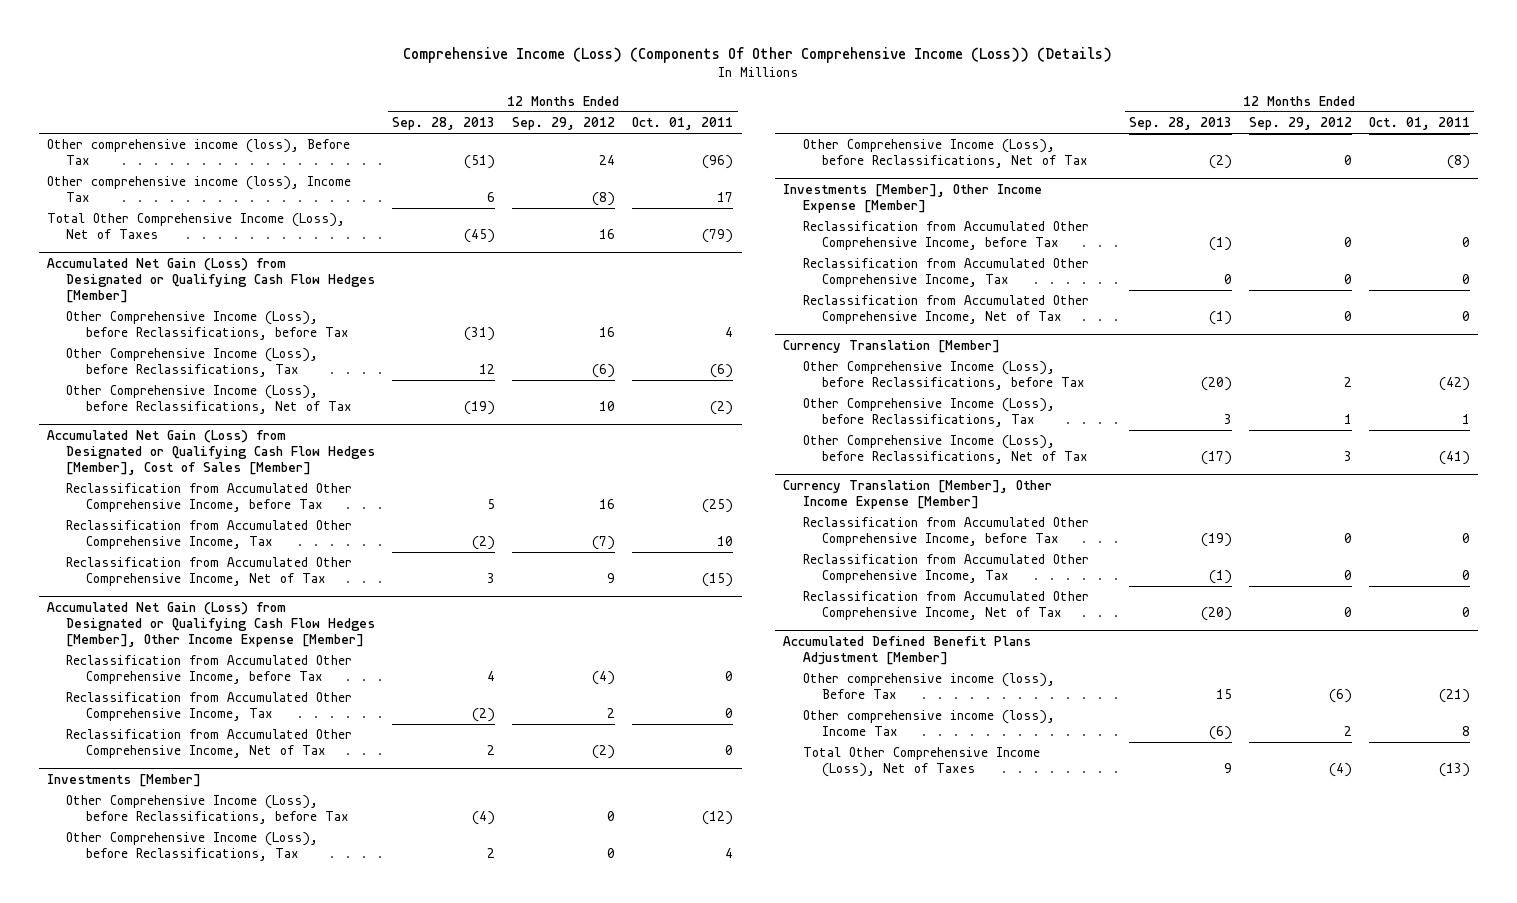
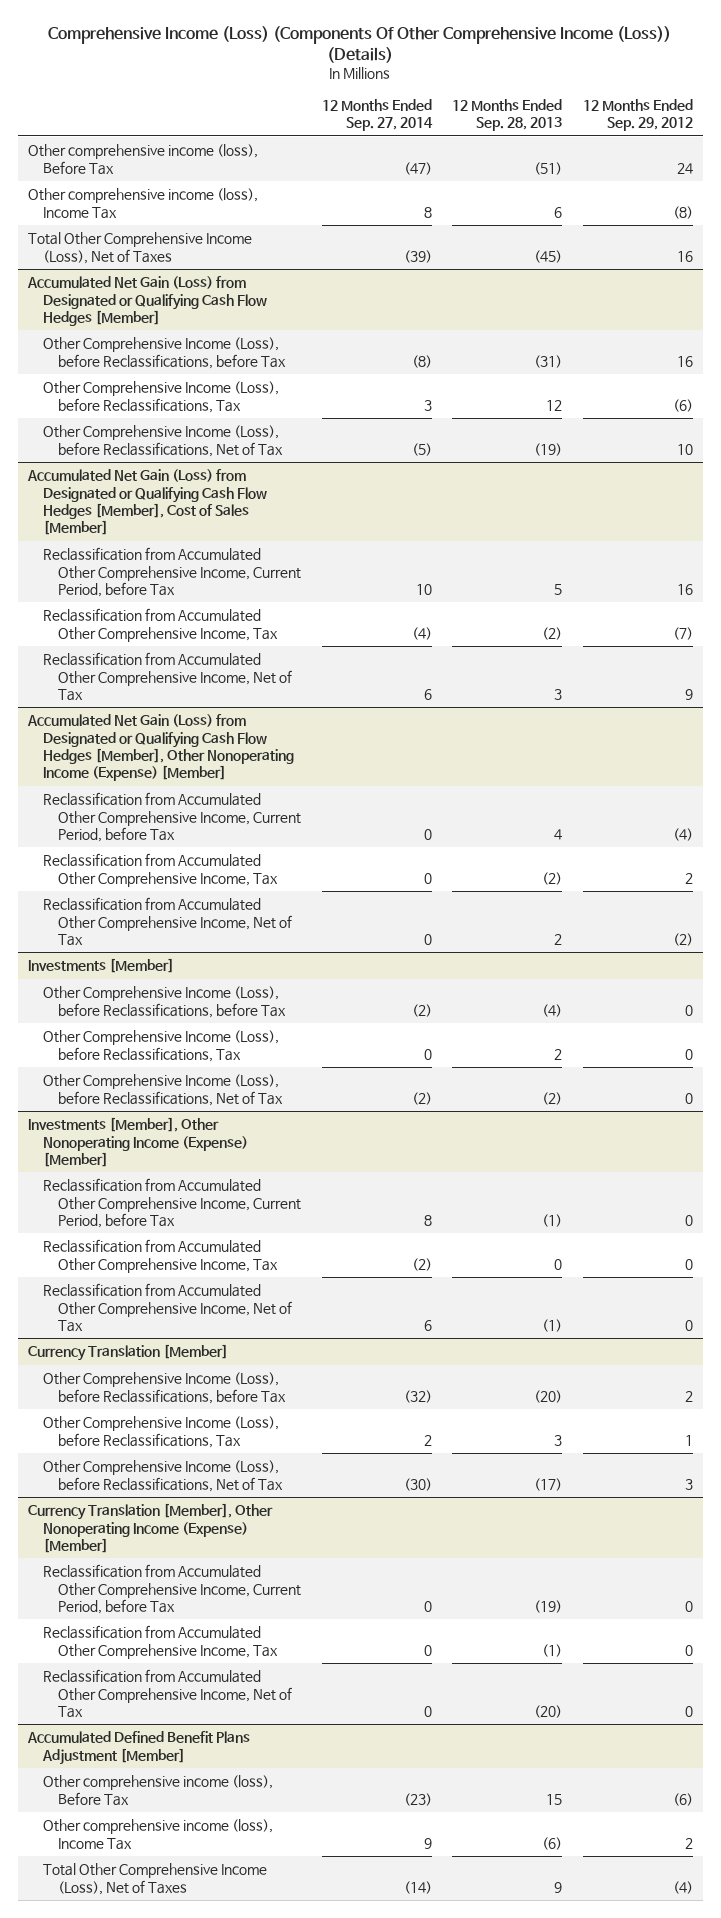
[632,117,734,131] Oct. 01, 2011 -> none
none -> [321,98,433,132] 12 Months Ended Sep. 27, 2014
[66,483,353,513] Reclassification from Accumulated Other Comprehensive Income, before Tax -> [43,547,302,597] Reclassification from Accumulated Other Comprehensive Income, Current Period, before Tax
[47,602,376,647] Accumulated Net Gain (Loss) from Designated or Qualifying Cash Flow Hedges [Member], Other Income Expense [Member] -> [26,714,295,782] Accumulated Net Gain (Loss) from Designated or Qualifying Cash Flow Hedges [Member], Other Nonoperating Income (Expense) [Member]
[66,655,353,685] Reclassification from Accumulated Other Comprehensive Income, before Tax -> [43,792,302,842] Reclassification from Accumulated Other Comprehensive Income, Current Period, before Tax
[783,184,1043,214] Investments [Member], Other Income Expense [Member] -> [27,1117,249,1167] Investments [Member], Other Nonoperating Income (Expense) [Member]
[802,221,1089,251] Reclassification from Accumulated Other Comprehensive Income, before Tax -> [43,1178,302,1228] Reclassification from Accumulated Other Comprehensive Income, Current Period, before Tax
[783,480,1053,510] Currency Translation [Member], Other Income Expense [Member] -> [27,1503,273,1553] Currency Translation [Member], Other Nonoperating Income (Expense) [Member]
[802,517,1089,547] Reclassification from Accumulated Other Comprehensive Income, before Tax -> [43,1564,302,1614] Reclassification from Accumulated Other Comprehensive Income, Current Period, before Tax

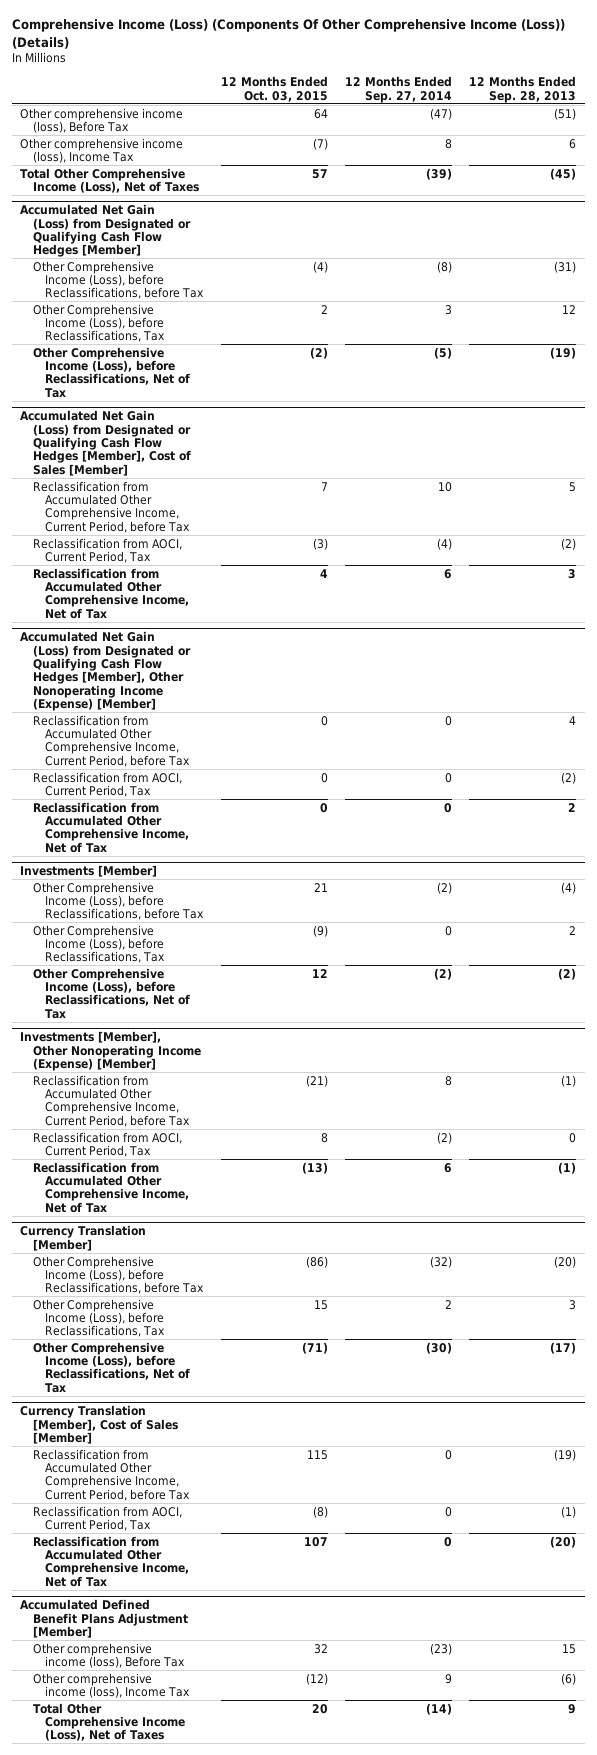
[582,98,693,132] 12 Months Ended Sep. 29, 2012 -> none
none -> [220,76,328,102] 12 Months Ended Oct. 03, 2015
[43,608,279,642] Reclassification from Accumulated Other Comprehensive Income, Tax -> none
none -> [32,537,182,563] Reclassification from AOCI, Current Period, Tax
[43,853,279,887] Reclassification from Accumulated Other Comprehensive Income, Tax -> none
none -> [32,771,182,797] Reclassification from AOCI, Current Period, Tax
[43,1239,279,1273] Reclassification from Accumulated Other Comprehensive Income, Tax -> none
none -> [32,1131,182,1157] Reclassification from AOCI, Current Period, Tax
[27,1503,273,1553] Currency Translation [Member], Other Nonoperating Income (Expense) [Member] -> none
none -> [20,1405,178,1444] Currency Translation [Member], Cost of Sales [Member]
[43,1625,279,1659] Reclassification from Accumulated Other Comprehensive Income, Tax -> none
none -> [32,1505,182,1531] Reclassification from AOCI, Current Period, Tax

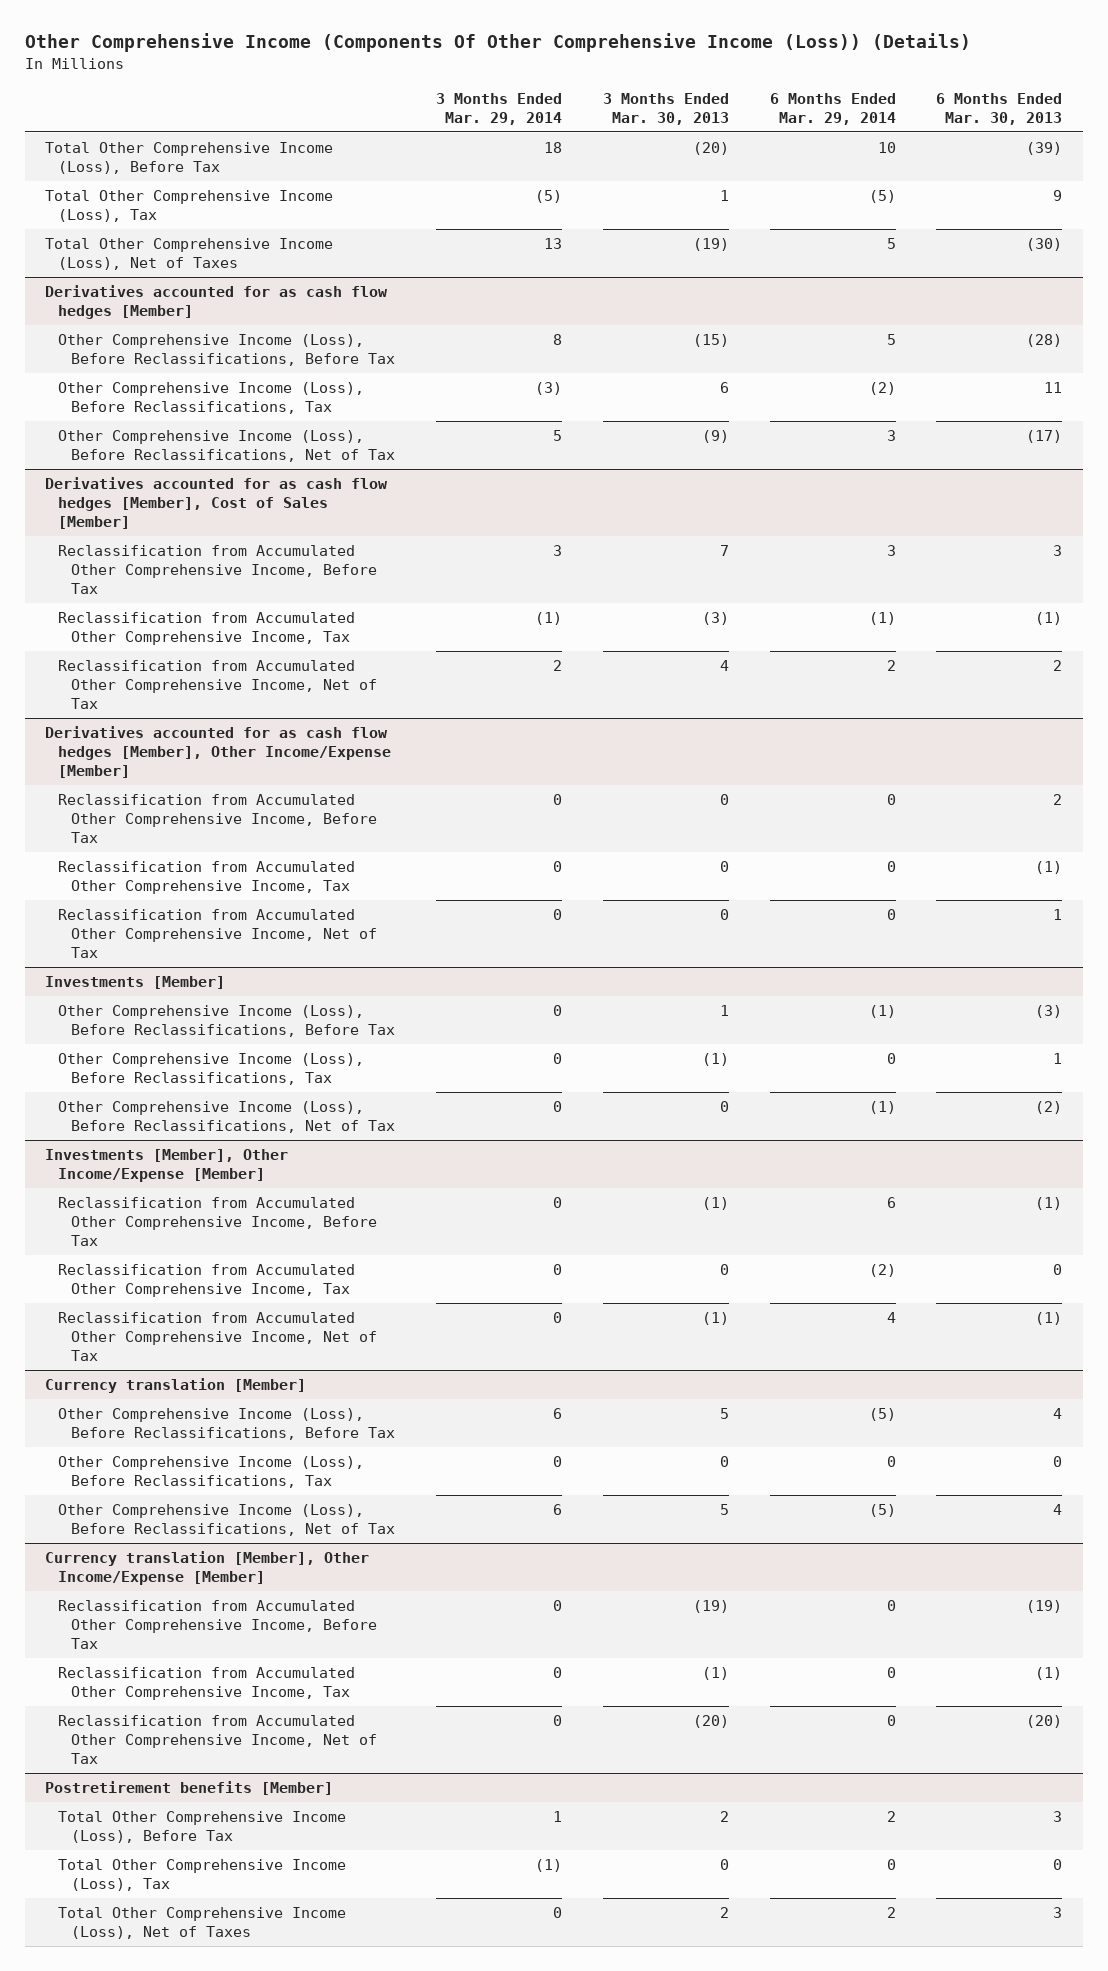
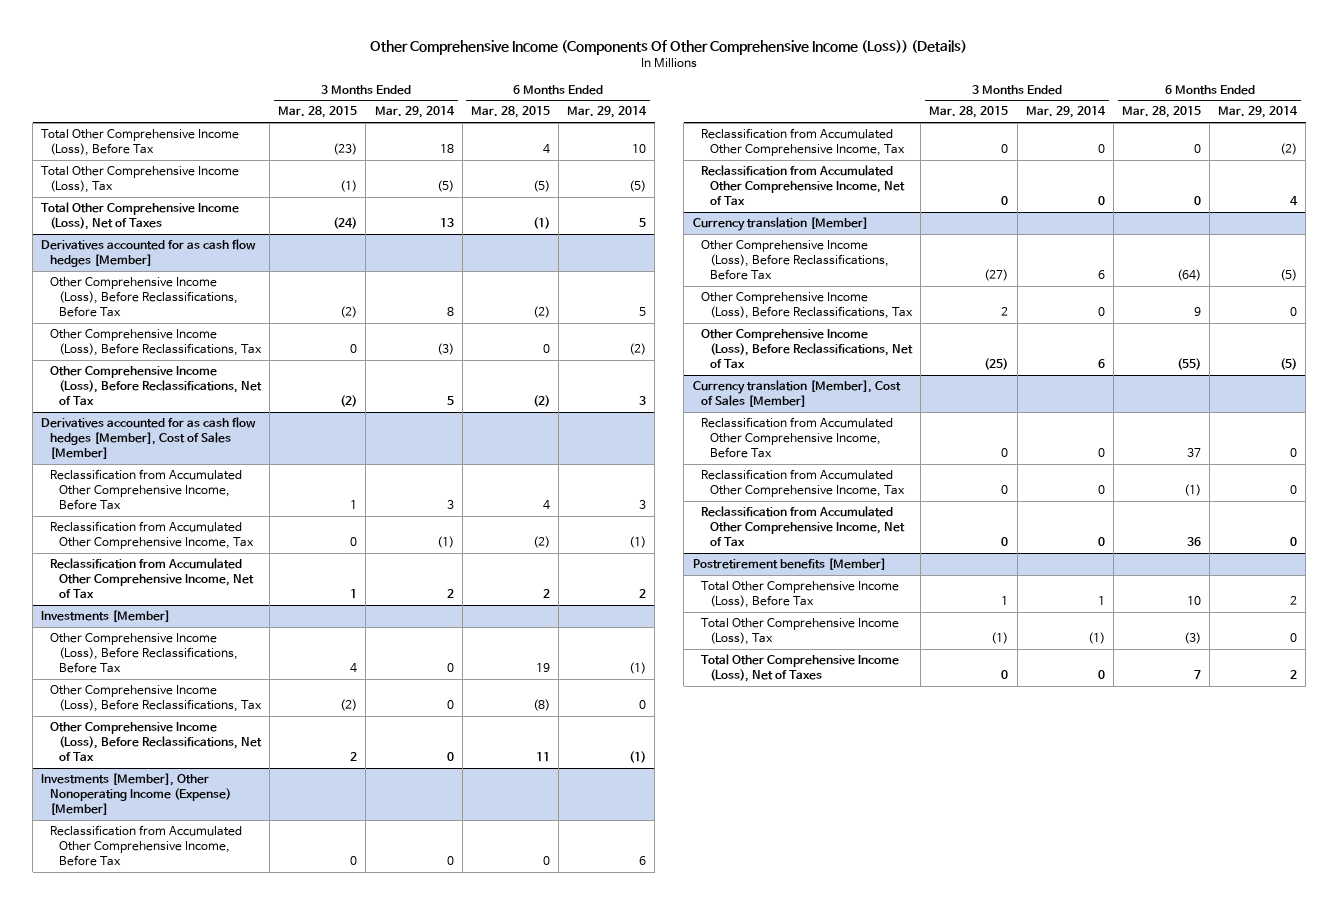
[602,92,729,125] 3 Months Ended Mar. 30, 2013 -> none
[936,92,1063,125] 6 Months Ended Mar. 30, 2013 -> none
none -> [278,106,358,119] Mar. 28, 2015
none -> [470,106,550,119] Mar. 28, 2015
[45,726,392,778] Derivatives accounted for as cash flow hedges [Member], Other Income/Expense [Member] -> none
[58,794,378,843] Reclassification from Accumulated Other Comprehensive Income, Before Tax -> none
[58,861,356,894] Reclassification from Accumulated Other Comprehensive Income, Tax -> none
[58,909,378,958] Reclassification from Accumulated Other Comprehensive Income, Net of Tax -> none
[45,1149,289,1182] Investments [Member], Other Income/Expense [Member] -> [41,773,232,815] Investments [Member], Other Nonoperating Income (Expense) [Member]
[45,1551,370,1585] Currency translation [Member], Other Income/Expense [Member] -> none
none -> [692,380,901,408] Currency translation [Member], Cost of Sales [Member]

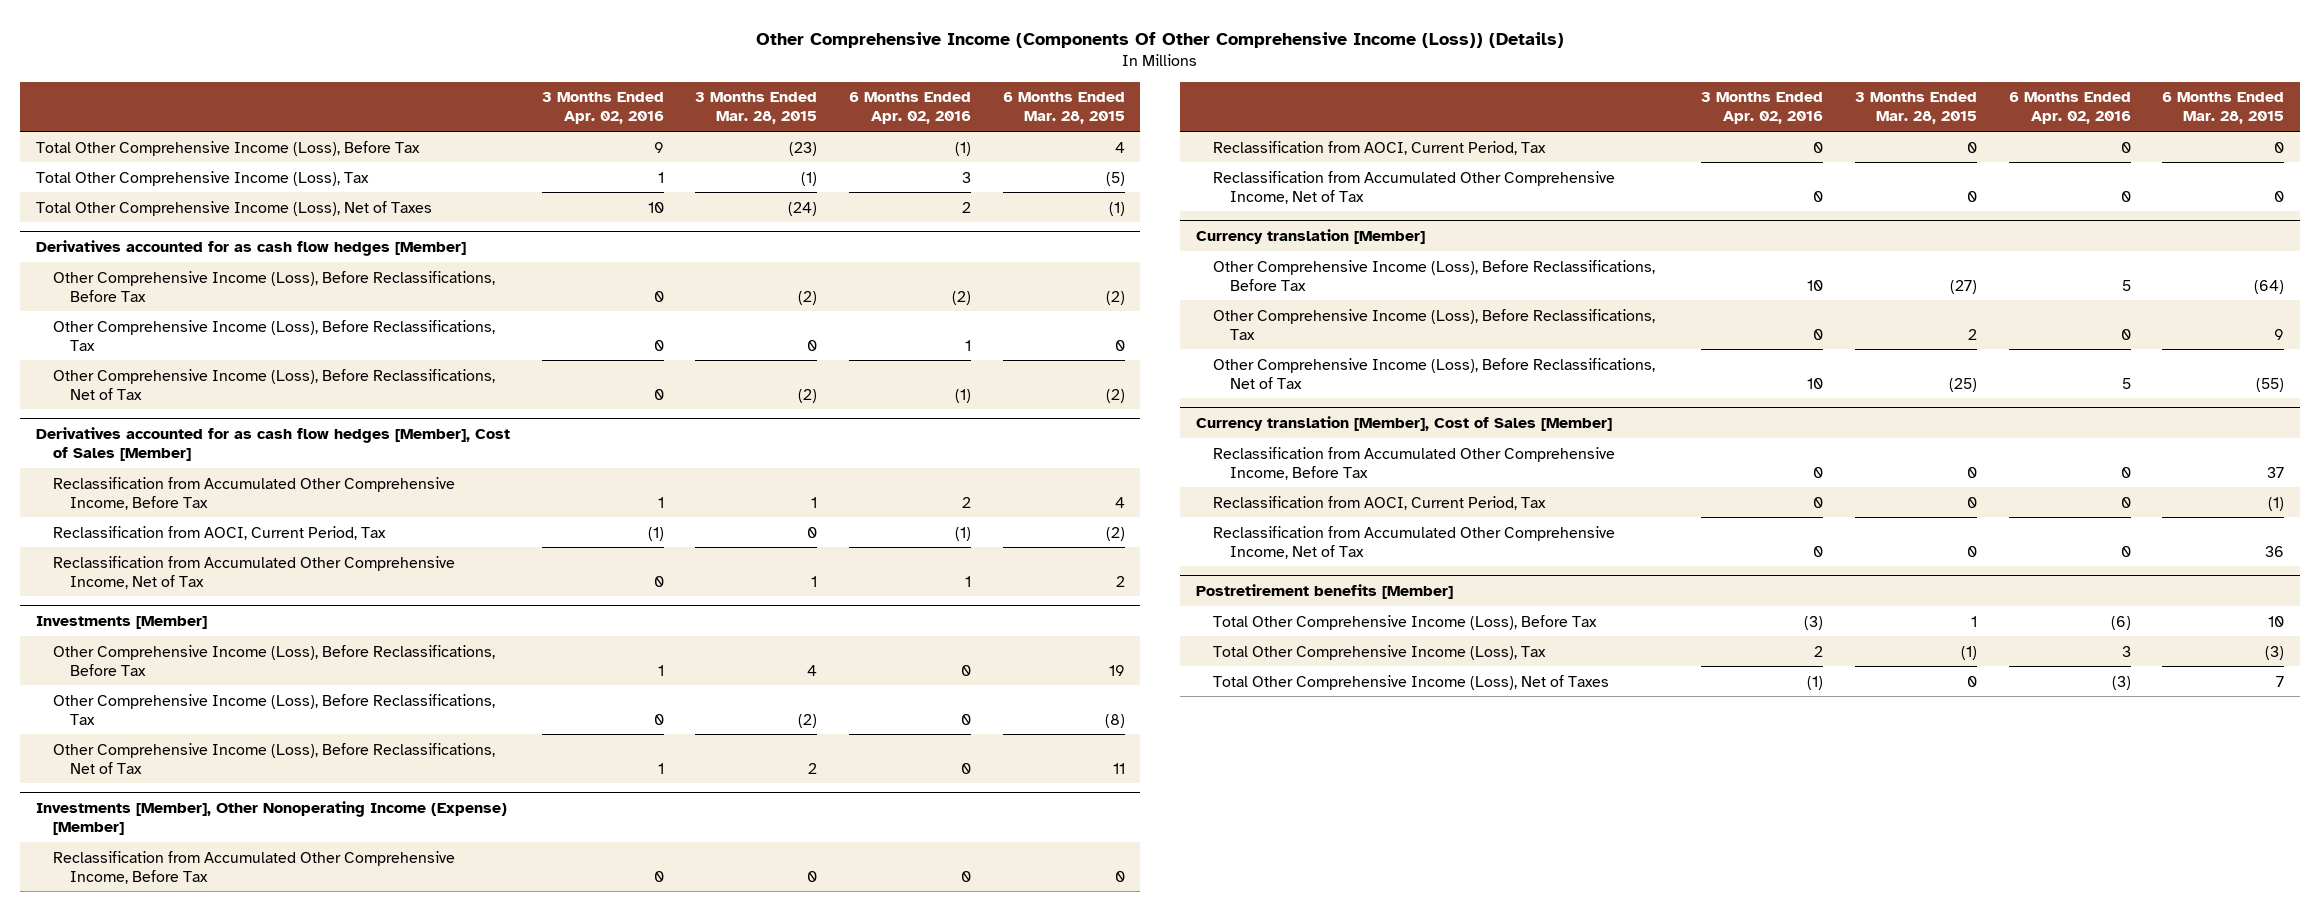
[374,106,455,119] Mar. 29, 2014 -> none
[567,106,648,119] Mar. 29, 2014 -> none
none -> [541,92,664,125] 3 Months Ended Apr. 02, 2016
none -> [849,92,972,125] 6 Months Ended Apr. 02, 2016
[50,521,255,550] Reclassification from Accumulated Other Comprehensive Income, Tax -> none
none -> [53,525,387,540] Reclassification from AOCI, Current Period, Tax
[701,128,906,157] Reclassification from Accumulated Other Comprehensive Income, Tax -> none
none -> [1212,140,1546,155] Reclassification from AOCI, Current Period, Tax
[701,469,906,498] Reclassification from Accumulated Other Comprehensive Income, Tax -> none
none -> [1212,495,1546,510] Reclassification from AOCI, Current Period, Tax

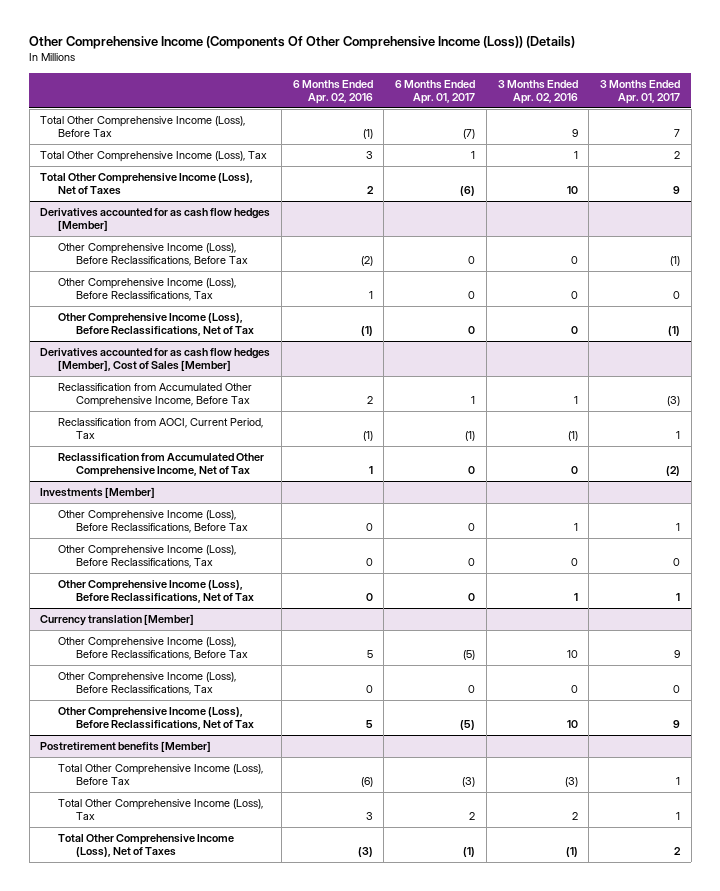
[695,92,818,125] 3 Months Ended Mar. 28, 2015 -> none
[1002,92,1125,125] 6 Months Ended Mar. 28, 2015 -> none
none -> [395,79,476,104] 6 Months Ended Apr. 01, 2017
none -> [599,79,680,104] 3 Months Ended Apr. 01, 2017
[36,801,508,836] Investments [Member], Other Nonoperating Income (Expense) [Member] -> none
[53,850,456,884] Reclassification from Accumulated Other Comprehensive Income, Before Tax -> none
[1212,140,1546,155] Reclassification from AOCI, Current Period, Tax -> none
[1212,170,1615,204] Reclassification from Accumulated Other Comprehensive Income, Net of Tax -> none
[1195,416,1612,432] Currency translation [Member], Cost of Sales [Member] -> none
[1212,446,1615,480] Reclassification from Accumulated Other Comprehensive Income, Before Tax -> none
[1212,495,1546,510] Reclassification from AOCI, Current Period, Tax -> none
[1212,525,1615,559] Reclassification from Accumulated Other Comprehensive Income, Net of Tax -> none

